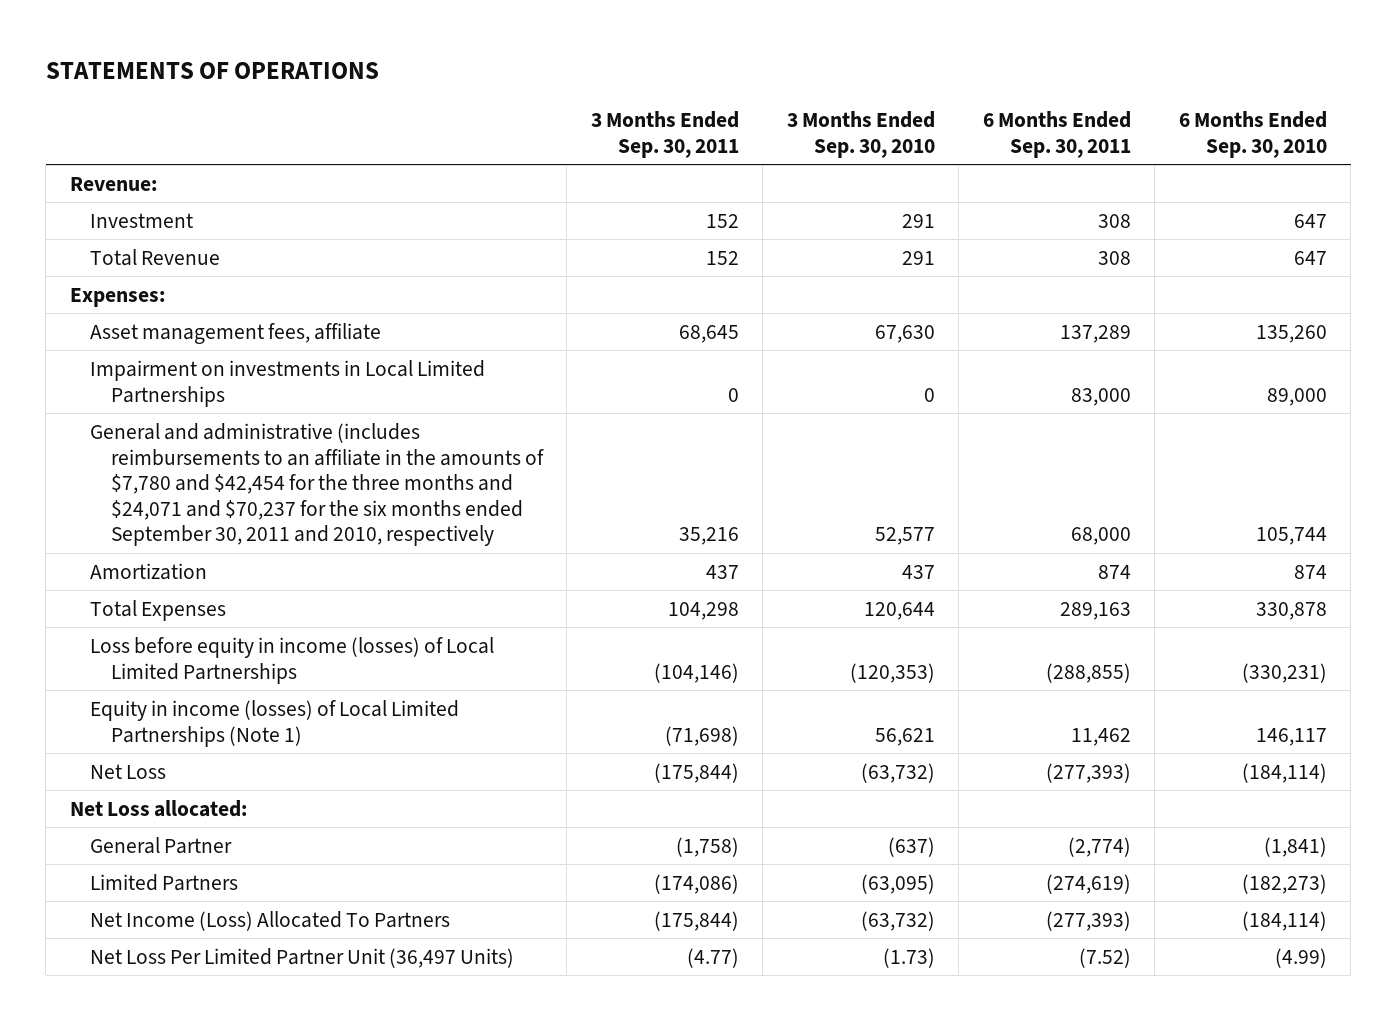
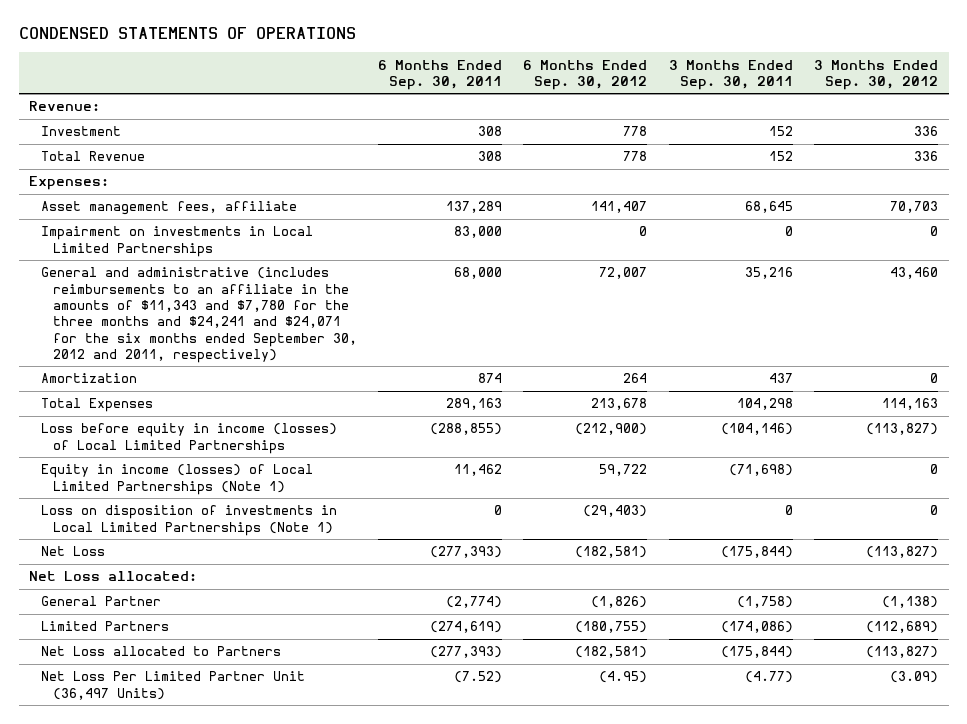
[45,62,379,80] STATEMENTS OF OPERATIONS -> [18,27,356,40] CONDENSED STATEMENTS OF OPERATIONS
[786,110,935,158] 3 Months Ended Sep. 30, 2010 -> none
[1178,110,1327,158] 6 Months Ended Sep. 30, 2010 -> none
none -> [523,59,648,90] 6 Months Ended Sep. 30, 2012
none -> [813,59,938,90] 3 Months Ended Sep. 30, 2012
[90,422,544,547] General and administrative (includes reimbursements to an affiliate in the amounts of $7,780 and $42,454 for the three months and $24,071 and $70,237 for the six months ended September 30, 2011 and 2010, respectively -> [41,267,357,364] General and administrative (includes reimbursements to an affiliate in the amounts of $11,343 and $7,780 for the three months and $24,241 and $24,071 for the six months ended September 30, 2012 and 2011, respectively)
none -> [41,505,338,536] Loss on disposition of investments in Local Limited Partnerships (Note 1)
[90,910,451,931] Net Income (Loss) Allocated To Partners -> [41,646,282,657] Net Loss allocated to Partners

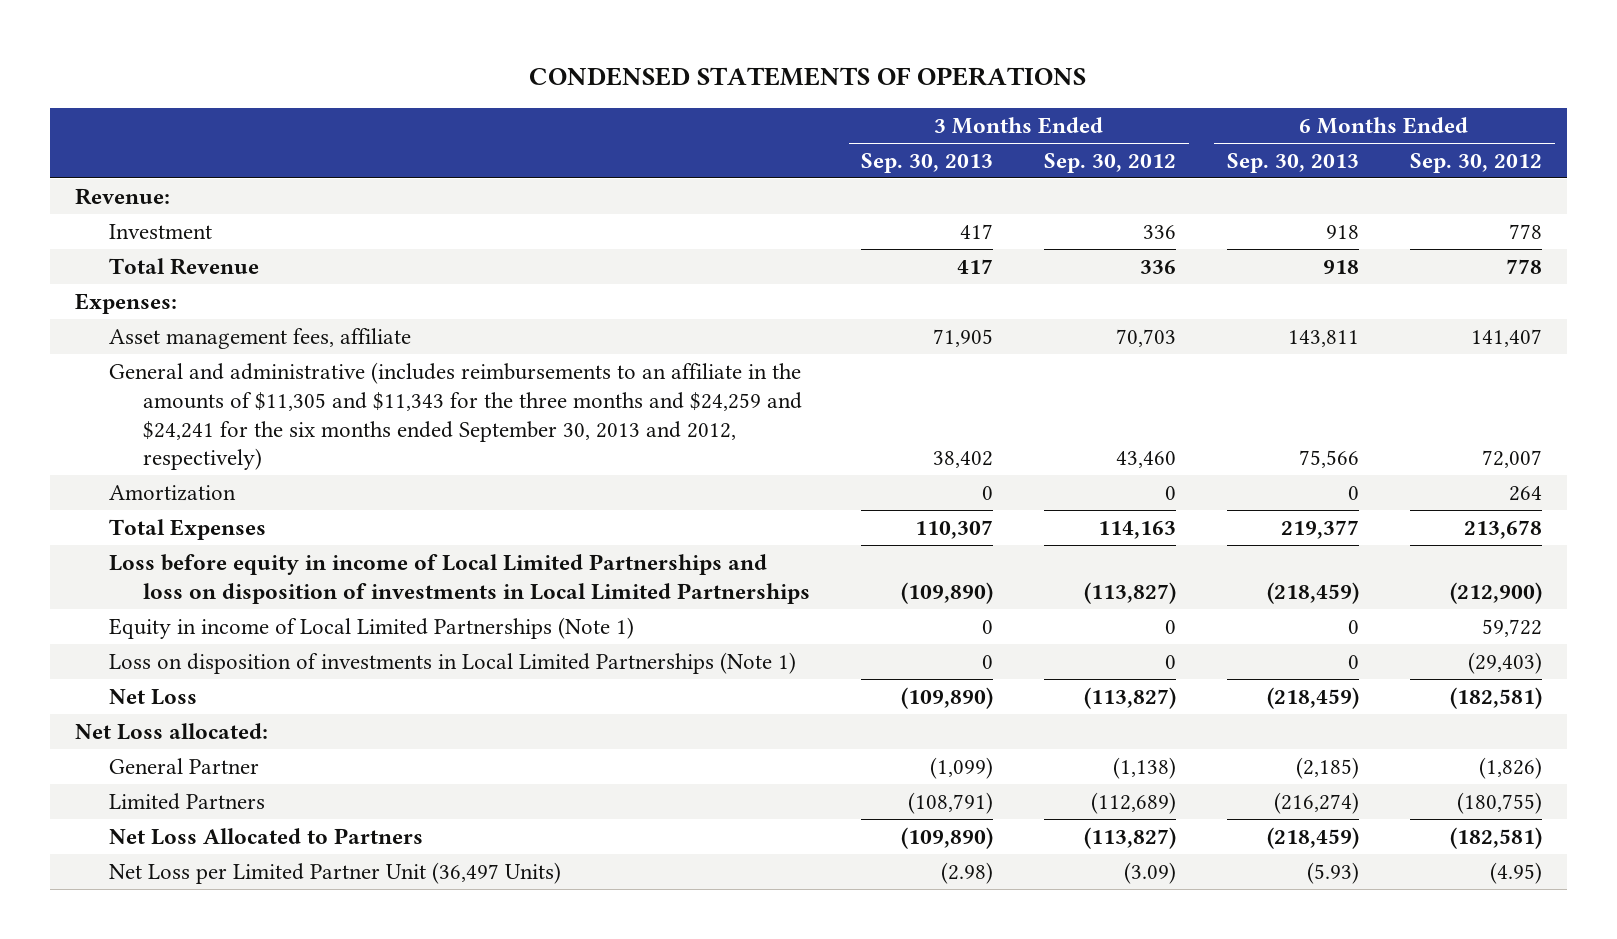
[378,59,503,90] 6 Months Ended Sep. 30, 2011 -> none
[668,59,793,90] 3 Months Ended Sep. 30, 2011 -> none
none -> [861,152,994,173] Sep. 30, 2013
none -> [1226,152,1359,173] Sep. 30, 2013
[41,226,314,257] Impairment on investments in Local Limited Partnerships -> none
[41,267,357,364] General and administrative (includes reimbursements to an affiliate in the amounts of $11,343 and $7,780 for the three months and $24,241 and $24,071 for the six months ended September 30, 2012 and 2011, respectively) -> [109,361,803,471] General and administrative (includes reimbursements to an affiliate in the amounts of $11,305 and $11,343 for the three months and $24,259 and $24,241 for the six months ended September 30, 2013 and 2012, respectively)
[41,423,338,454] Loss before equity in income (losses) of Local Limited Partnerships -> [109,553,811,604] Loss before equity in income of Local Limited Partnerships and loss on disposition of investments in Local Limited Partnerships
[41,464,314,495] Equity in income (losses) of Local Limited Partnerships (Note 1) -> [109,616,635,639] Equity in income of Local Limited Partnerships (Note 1)
[41,646,282,657] Net Loss allocated to Partners -> [109,827,424,845] Net Loss Allocated to Partners
[41,671,306,700] Net Loss Per Limited Partner Unit (36,497 Units) -> [109,861,562,884] Net Loss per Limited Partner Unit (36,497 Units)

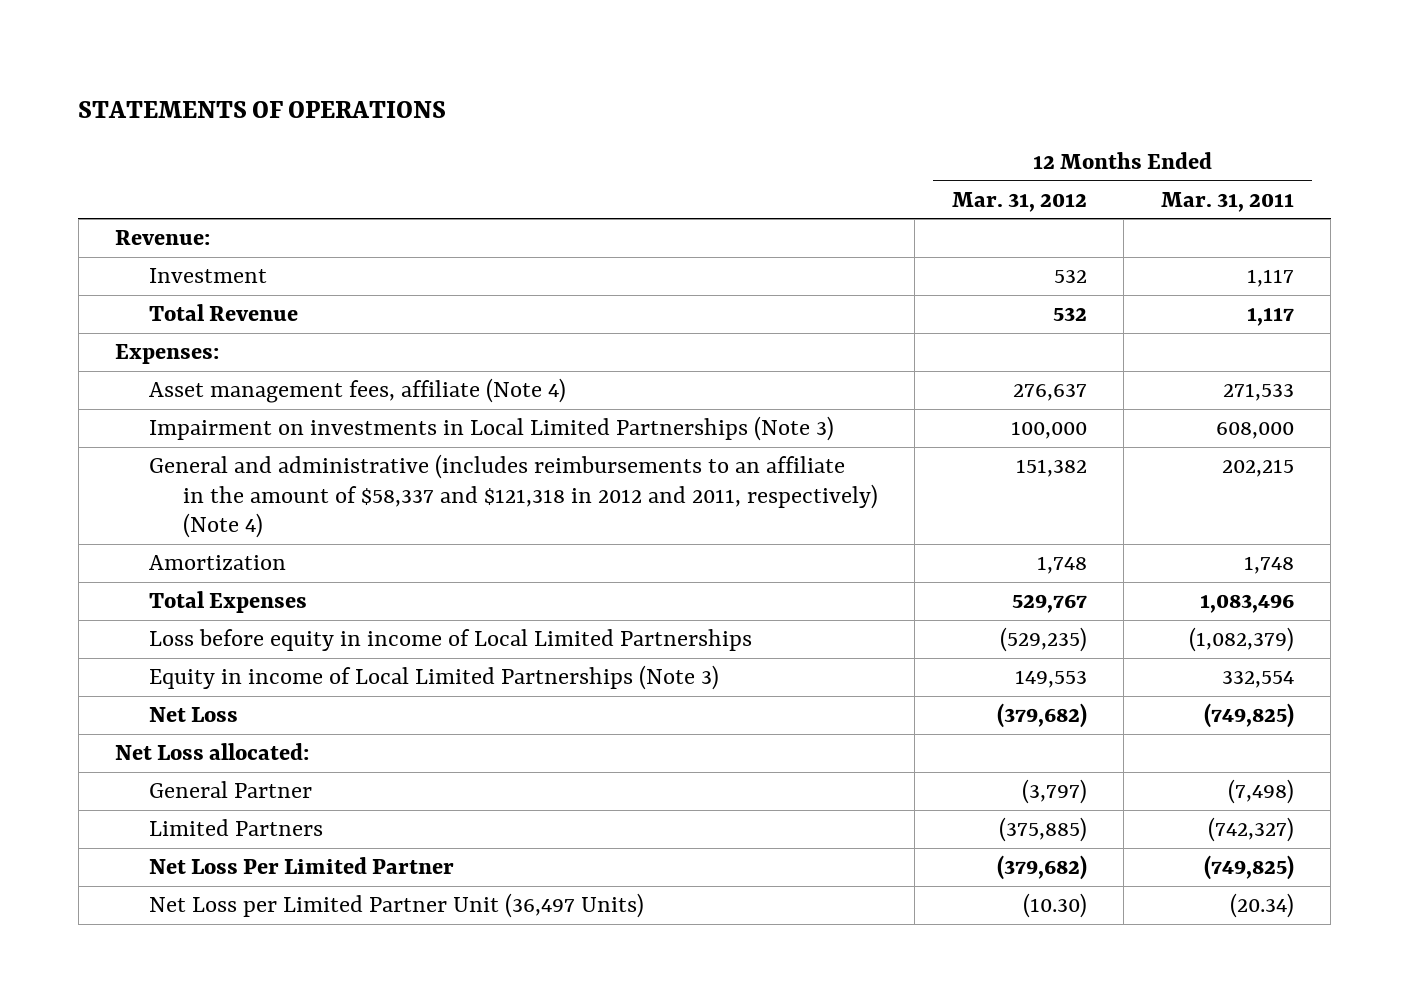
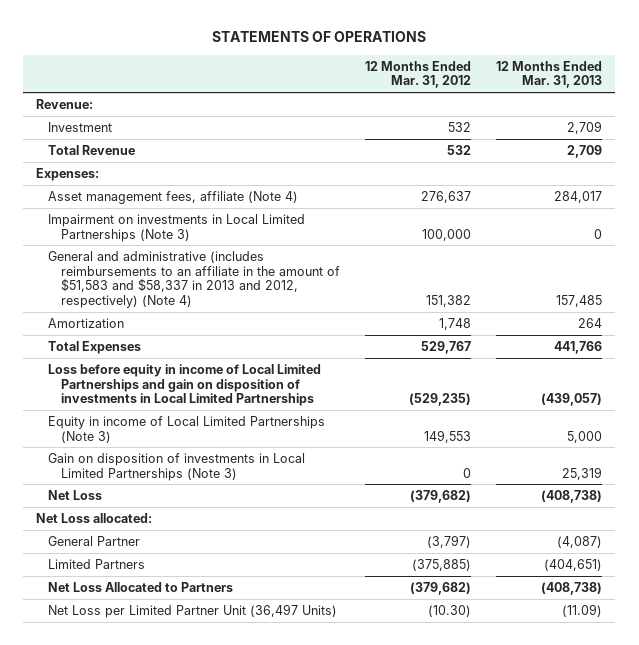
[1160,191,1294,212] Mar. 31, 2011 -> none
none -> [496,60,603,89] 12 Months Ended Mar. 31, 2013
[148,454,878,539] General and administrative (includes reimbursements to an affiliate in the amount of $58,337 and $121,318 in 2012 and 2011, respectively) (Note 4) -> [48,250,340,309] General and administrative (includes reimbursements to an affiliate in the amount of $51,583 and $58,337 in 2013 and 2012, respectively) (Note 4)
[148,629,752,652] Loss before equity in income of Local Limited Partnerships -> [48,363,322,407] Loss before equity in income of Local Limited Partnerships and gain on disposition of investments in Local Limited Partnerships
none -> [48,452,306,481] Gain on disposition of investments in Local Limited Partnerships (Note 3)
[148,857,454,875] Net Loss Per Limited Partner -> [48,581,234,592] Net Loss Allocated to Partners

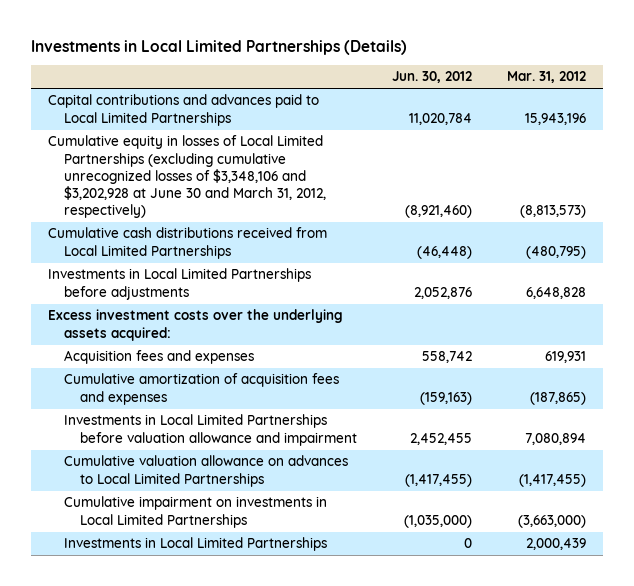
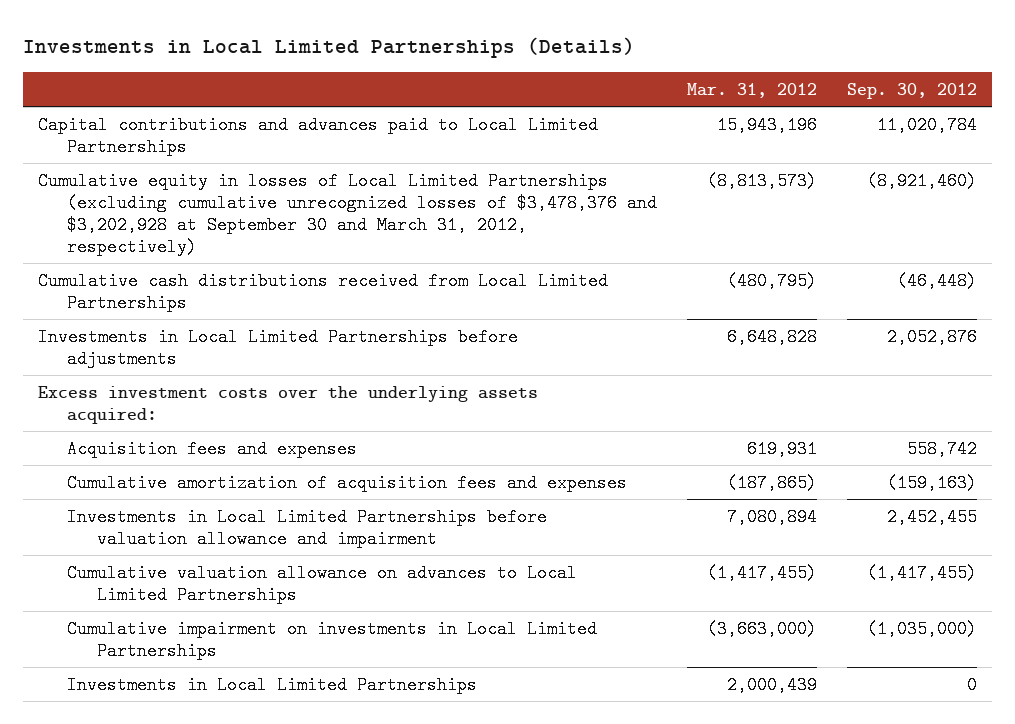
[391,71,472,84] Jun. 30, 2012 -> none
none -> [846,82,977,99] Sep. 30, 2012
[48,135,327,219] Cumulative equity in losses of Local Limited Partnerships (excluding cumulative unrecognized losses of $3,348,106 and $3,202,928 at June 30 and March 31, 2012, respectively) -> [38,171,658,257] Cumulative equity in losses of Local Limited Partnerships (excluding cumulative unrecognized losses of $3,478,376 and $3,202,928 at September 30 and March 31, 2012, respectively)

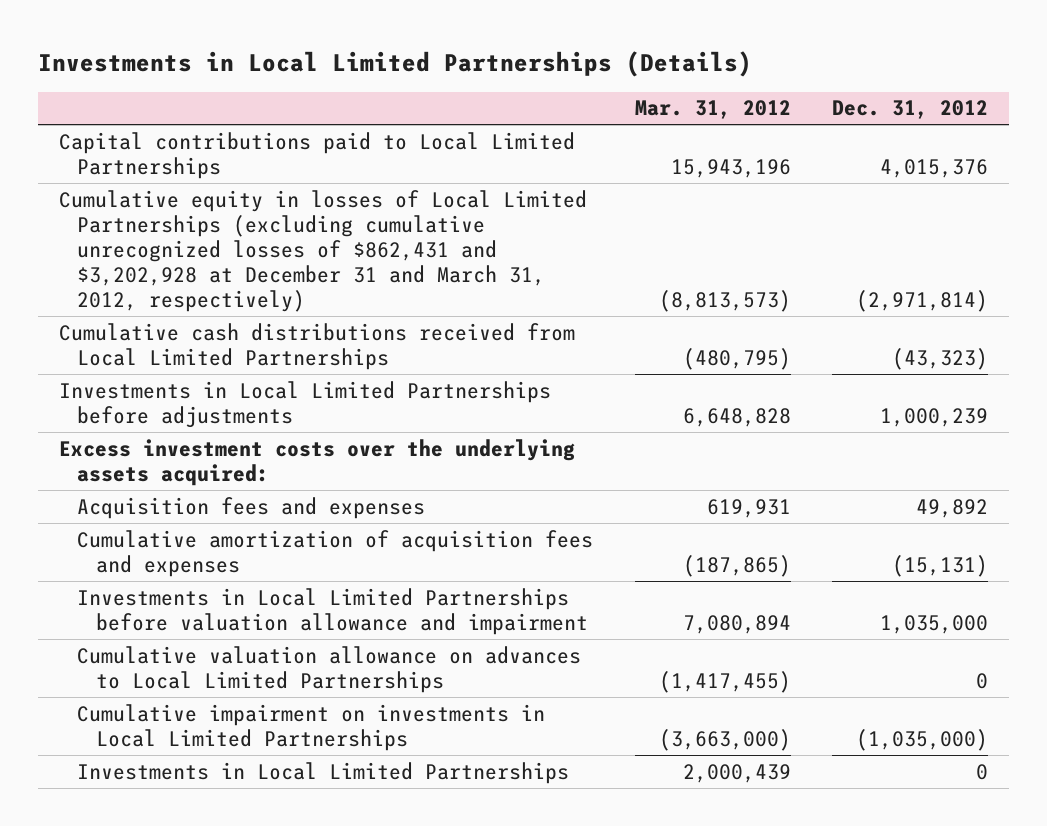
[846,82,977,99] Sep. 30, 2012 -> none
none -> [832,100,989,120] Dec. 31, 2012
[38,115,599,156] Capital contributions and advances paid to Local Limited Partnerships -> [58,131,575,179] Capital contributions paid to Local Limited Partnerships
[38,171,658,257] Cumulative equity in losses of Local Limited Partnerships (excluding cumulative unrecognized losses of $3,478,376 and $3,202,928 at September 30 and March 31, 2012, respectively) -> [58,189,587,312] Cumulative equity in losses of Local Limited Partnerships (excluding cumulative unrecognized losses of $862,431 and $3,202,928 at December 31 and March 31, 2012, respectively)

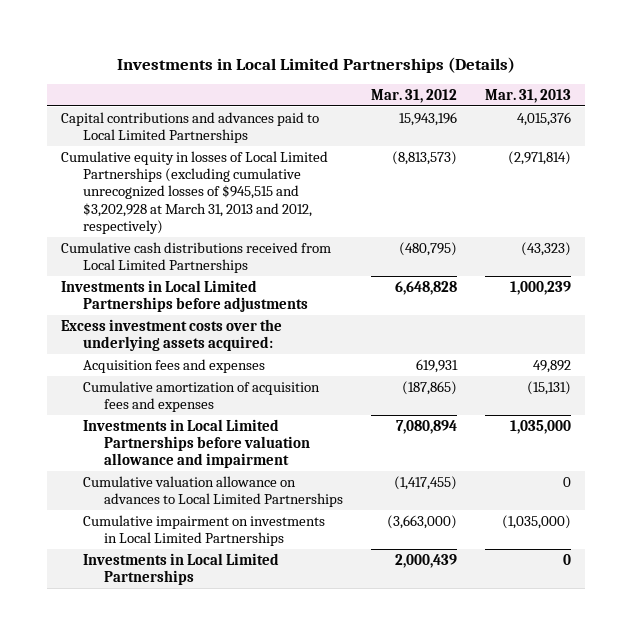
[832,100,989,120] Dec. 31, 2012 -> none
none -> [485,89,572,104] Mar. 31, 2013
[58,131,575,179] Capital contributions paid to Local Limited Partnerships -> [61,111,320,144] Capital contributions and advances paid to Local Limited Partnerships
[58,189,587,312] Cumulative equity in losses of Local Limited Partnerships (excluding cumulative unrecognized losses of $862,431 and $3,202,928 at December 31 and March 31, 2012, respectively) -> [61,150,329,235] Cumulative equity in losses of Local Limited Partnerships (excluding cumulative unrecognized losses of $945,515 and $3,202,928 at March 31, 2013 and 2012, respectively)

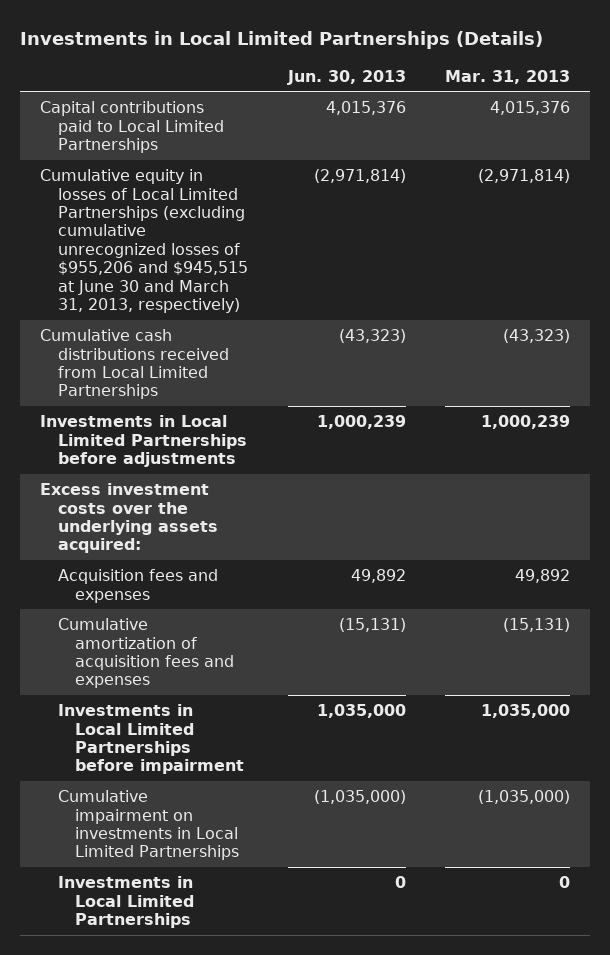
[371,89,458,104] Mar. 31, 2012 -> none
none -> [286,69,406,85] Jun. 30, 2013
[61,111,320,144] Capital contributions and advances paid to Local Limited Partnerships -> [40,101,224,154] Capital contributions paid to Local Limited Partnerships
[61,150,329,235] Cumulative equity in losses of Local Limited Partnerships (excluding cumulative unrecognized losses of $945,515 and $3,202,928 at March 31, 2013 and 2012, respectively) -> [40,169,248,314] Cumulative equity in losses of Local Limited Partnerships (excluding cumulative unrecognized losses of $955,206 and $945,515 at June 30 and March 31, 2013, respectively)
[82,475,344,508] Cumulative valuation allowance on advances to Local Limited Partnerships -> none
[82,418,311,469] Investments in Local Limited Partnerships before valuation allowance and impairment -> [57,704,245,775] Investments in Local Limited Partnerships before impairment

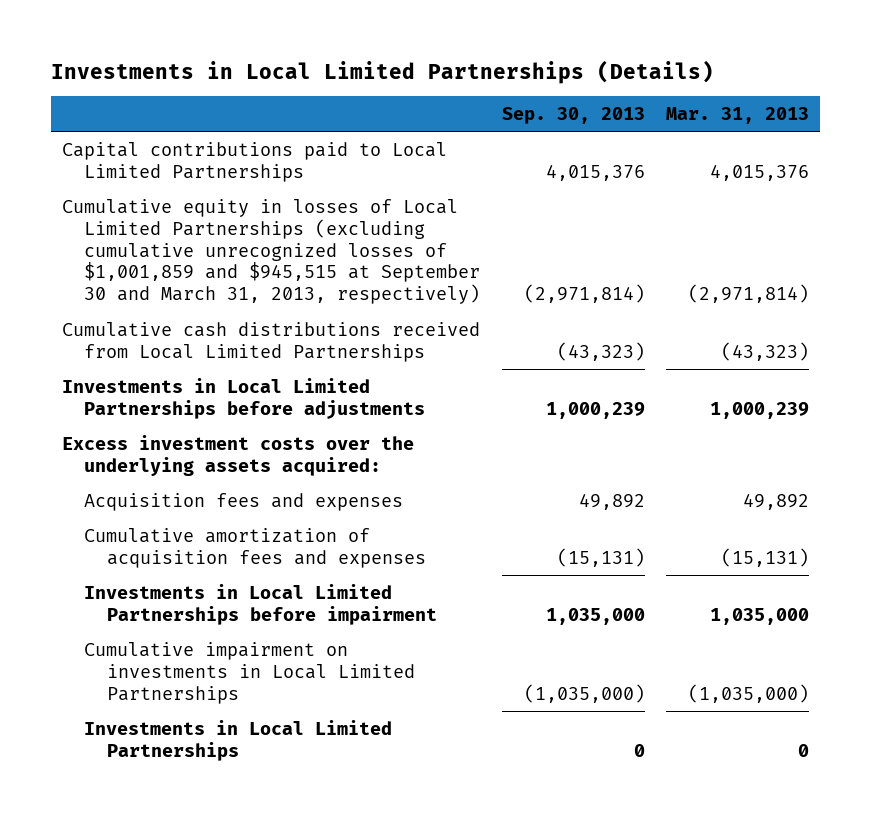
[286,69,406,85] Jun. 30, 2013 -> none
none -> [501,107,645,125] Sep. 30, 2013
[40,169,248,314] Cumulative equity in losses of Local Limited Partnerships (excluding cumulative unrecognized losses of $955,206 and $945,515 at June 30 and March 31, 2013, respectively) -> [61,198,481,305] Cumulative equity in losses of Local Limited Partnerships (excluding cumulative unrecognized losses of $1,001,859 and $945,515 at September 30 and March 31, 2013, respectively)

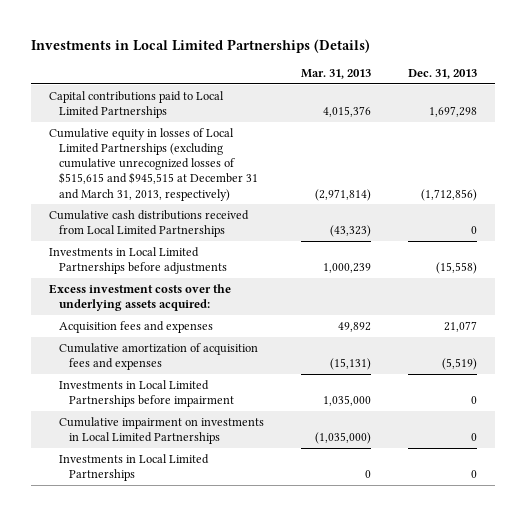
[501,107,645,125] Sep. 30, 2013 -> none
none -> [407,69,477,80] Dec. 31, 2013
[61,198,481,305] Cumulative equity in losses of Local Limited Partnerships (excluding cumulative unrecognized losses of $1,001,859 and $945,515 at September 30 and March 31, 2013, respectively) -> [49,127,258,201] Cumulative equity in losses of Local Limited Partnerships (excluding cumulative unrecognized losses of $515,615 and $945,515 at December 31 and March 31, 2013, respectively)

